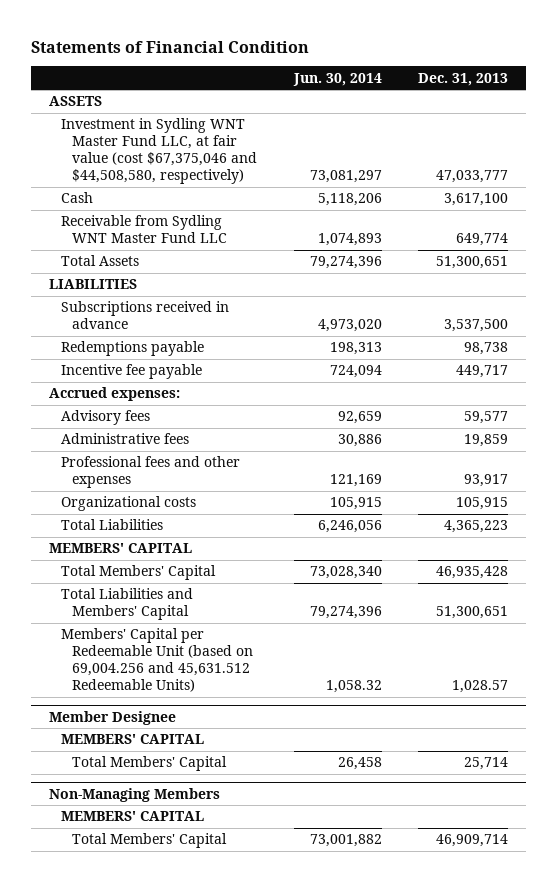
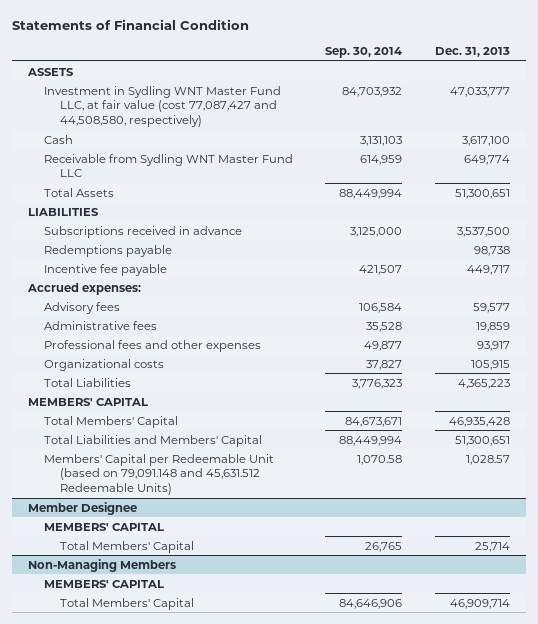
[292,72,382,86] Jun. 30, 2014 -> none
none -> [325,47,403,59] Sep. 30, 2014
[60,118,258,185] Investment in Sydling WNT Master Fund LLC, at fair value (cost $67,375,046 and $44,508,580, respectively) -> [44,85,282,128] Investment in Sydling WNT Master Fund LLC, at fair value (cost 77,087,427 and 44,508,580, respectively)
[60,628,254,693] Members' Capital per Redeemable Unit (based on 69,004.256 and 45,631.512 Redeemable Units) -> [44,453,275,496] Members' Capital per Redeemable Unit (based on 79,091.148 and 45,631.512 Redeemable Units)

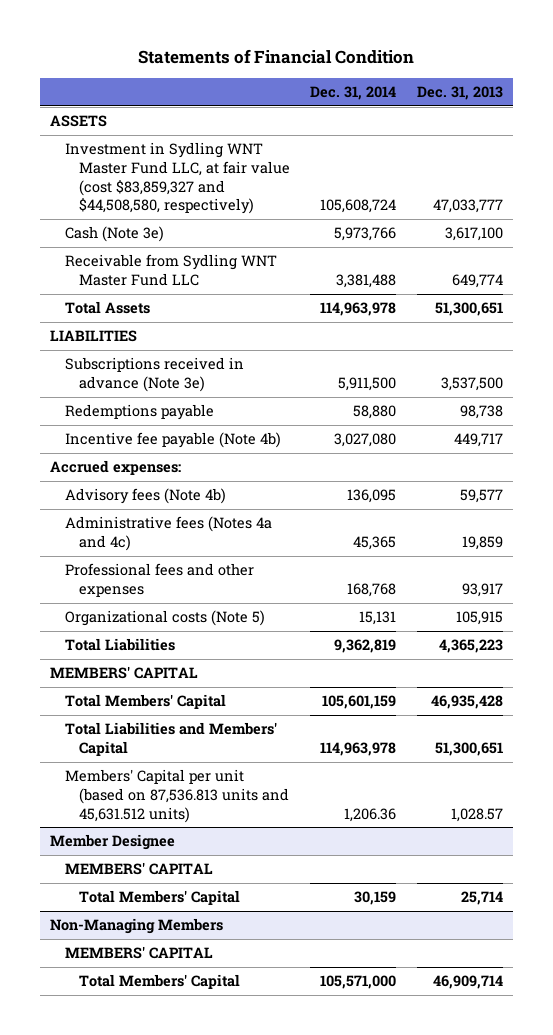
[325,47,403,59] Sep. 30, 2014 -> none
none -> [310,85,397,100] Dec. 31, 2014
[44,85,282,128] Investment in Sydling WNT Master Fund LLC, at fair value (cost 77,087,427 and 44,508,580, respectively) -> [64,142,291,215] Investment in Sydling WNT Master Fund LLC, at fair value (cost $83,859,327 and $44,508,580, respectively)
[44,134,74,144] Cash -> [64,226,164,243] Cash (Note 3e)
[44,225,243,238] Subscriptions received in advance -> [64,357,244,392] Subscriptions received in advance (Note 3e)
[44,263,168,276] Incentive fee payable -> [64,432,281,449] Incentive fee payable (Note 4b)
[44,301,121,314] Advisory fees -> [64,488,226,505] Advisory fees (Note 4b)
[44,320,158,330] Administrative fees -> [64,516,272,551] Administrative fees (Notes 4a and 4c)
[44,358,165,371] Organizational costs -> [64,610,265,627] Organizational costs (Note 5)
[44,453,275,496] Members' Capital per Redeemable Unit (based on 79,091.148 and 45,631.512 Redeemable Units) -> [64,769,290,823] Members' Capital per unit (based on 87,536.813 units and 45,631.512 units)

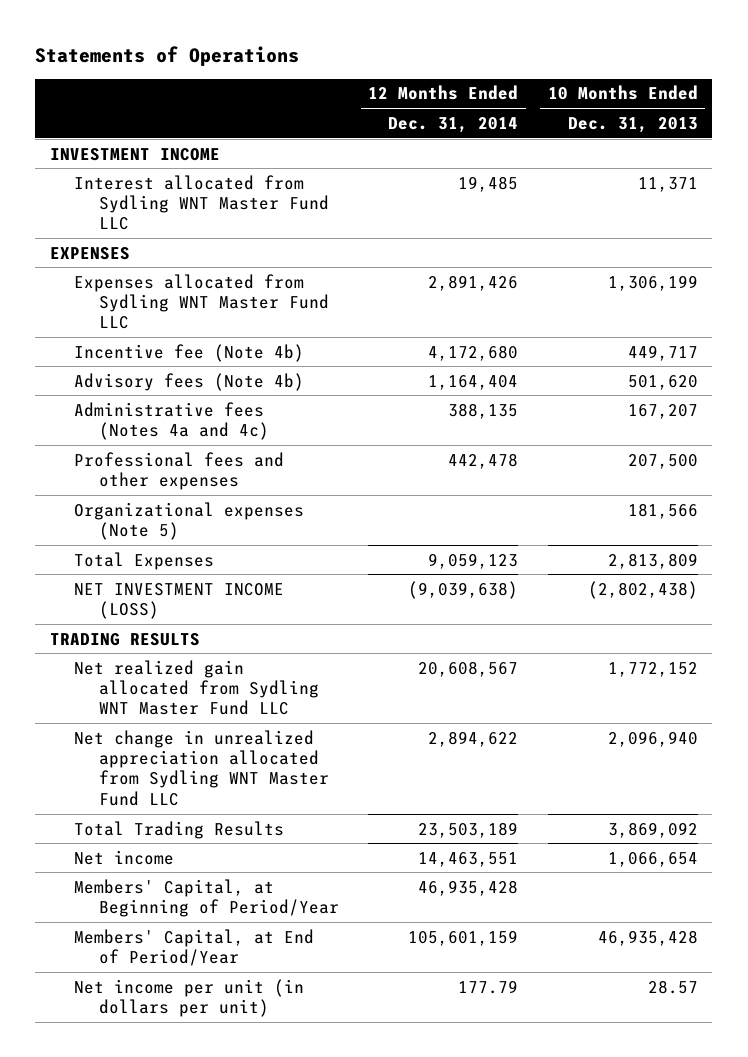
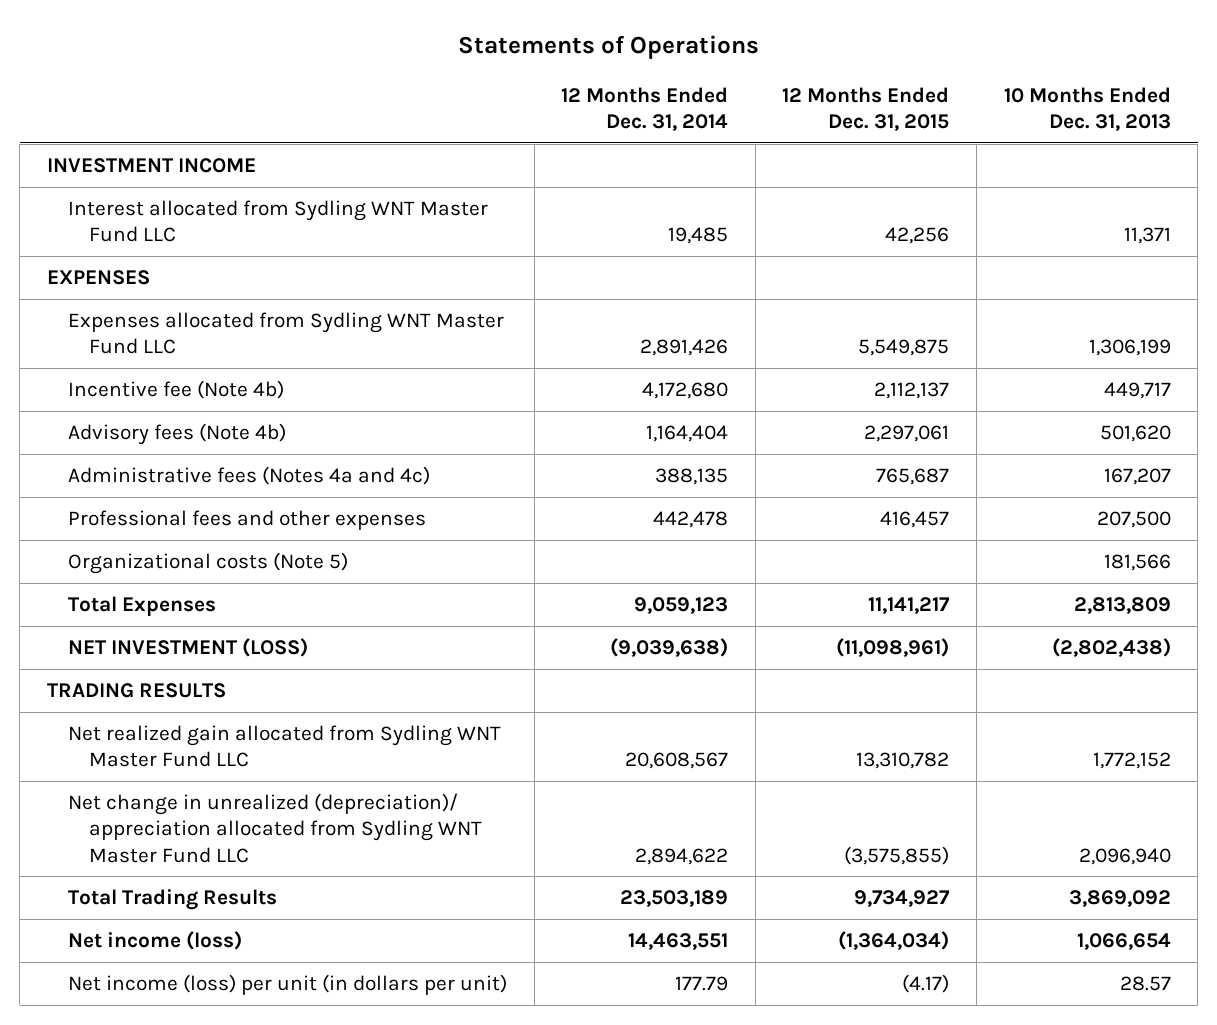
none -> [782,86,950,132] 12 Months Ended Dec. 31, 2015
[74,501,305,541] Organizational expenses (Note 5) -> [67,552,348,575] Organizational costs (Note 5)
[74,582,285,620] NET INVESTMENT INCOME (LOSS) -> [67,638,308,658] NET INVESTMENT (LOSS)
[74,729,329,806] Net change in unrealized appreciation allocated from Sydling WNT Master Fund LLC -> [67,793,483,863] Net change in unrealized (depreciation)/ appreciation allocated from Sydling WNT Master Fund LLC
[74,878,339,918] Members' Capital, at Beginning of Period/Year -> none
[74,928,315,967] Members' Capital, at End of Period/Year -> none
[74,849,175,865] Net income -> [67,931,242,951] Net income (loss)
[74,978,305,1018] Net income per unit (in dollars per unit) -> [67,974,507,996] Net income (loss) per unit (in dollars per unit)

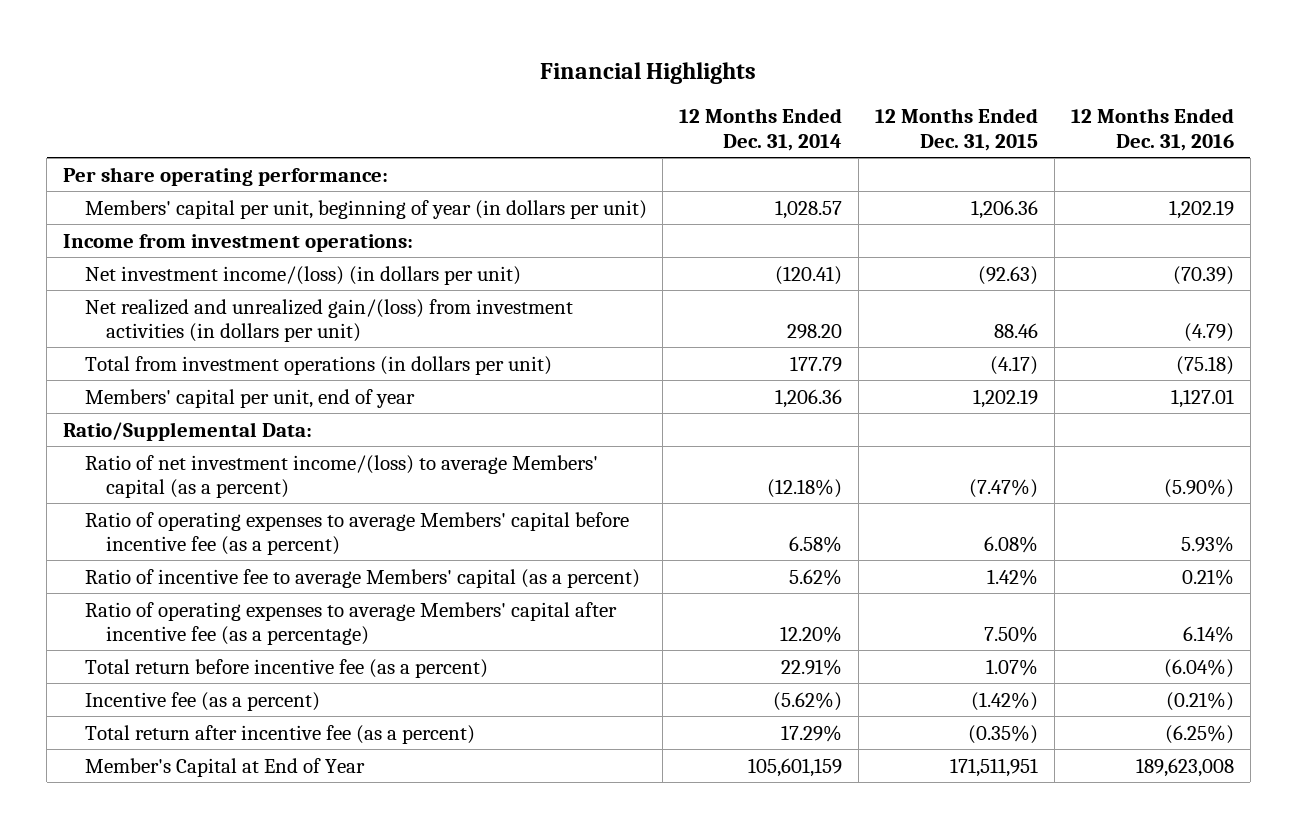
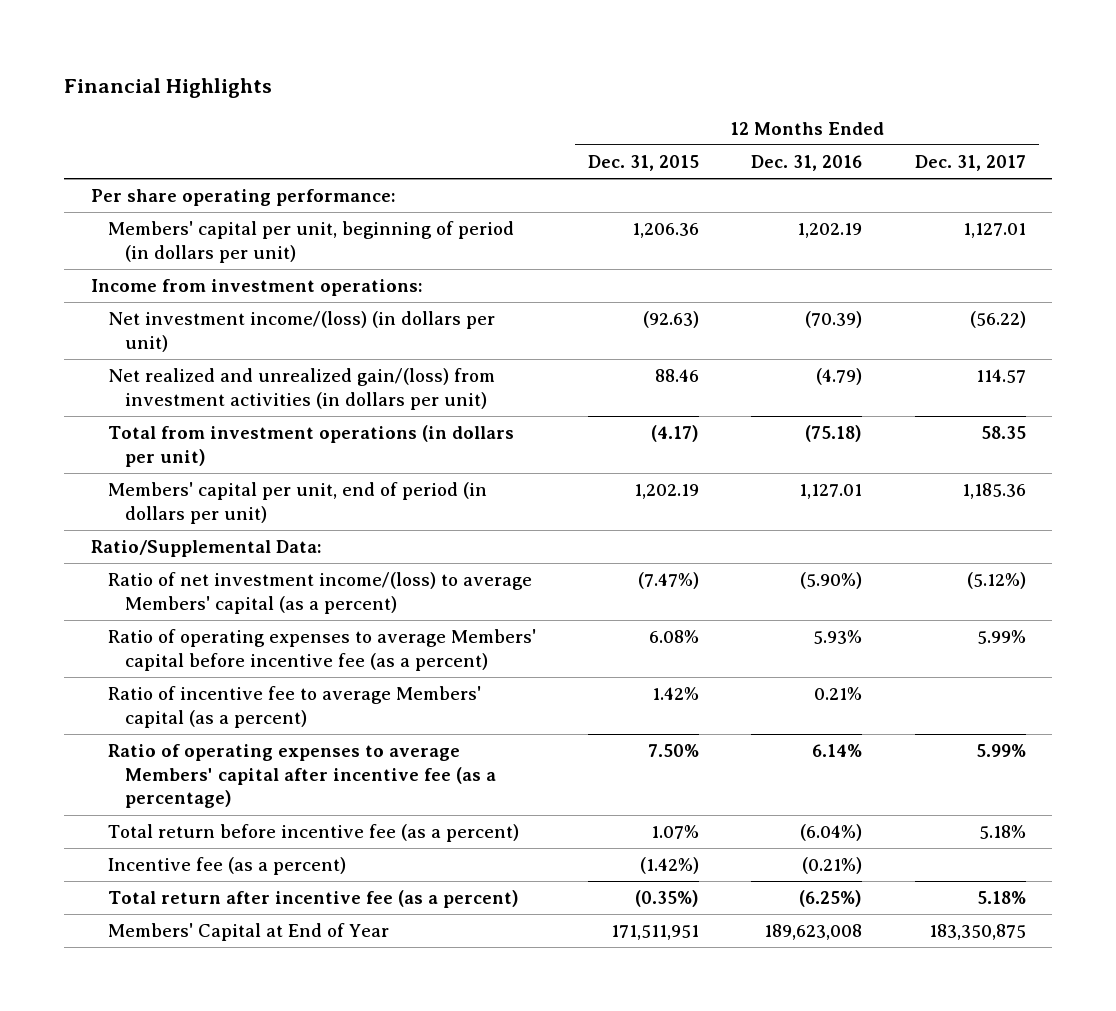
[679,108,843,151] 12 Months Ended Dec. 31, 2014 -> none
none -> [914,154,1026,171] Dec. 31, 2017
[84,199,647,219] Members' capital per unit, beginning of year (in dollars per unit) -> [107,221,514,263] Members' capital per unit, beginning of period (in dollars per unit)
[84,388,415,408] Members' capital per unit, end of year -> [107,482,487,524] Members' capital per unit, end of period (in dollars per unit)
[84,757,365,777] Member's Capital at End of Year -> [107,923,389,942] Members' Capital at End of Year

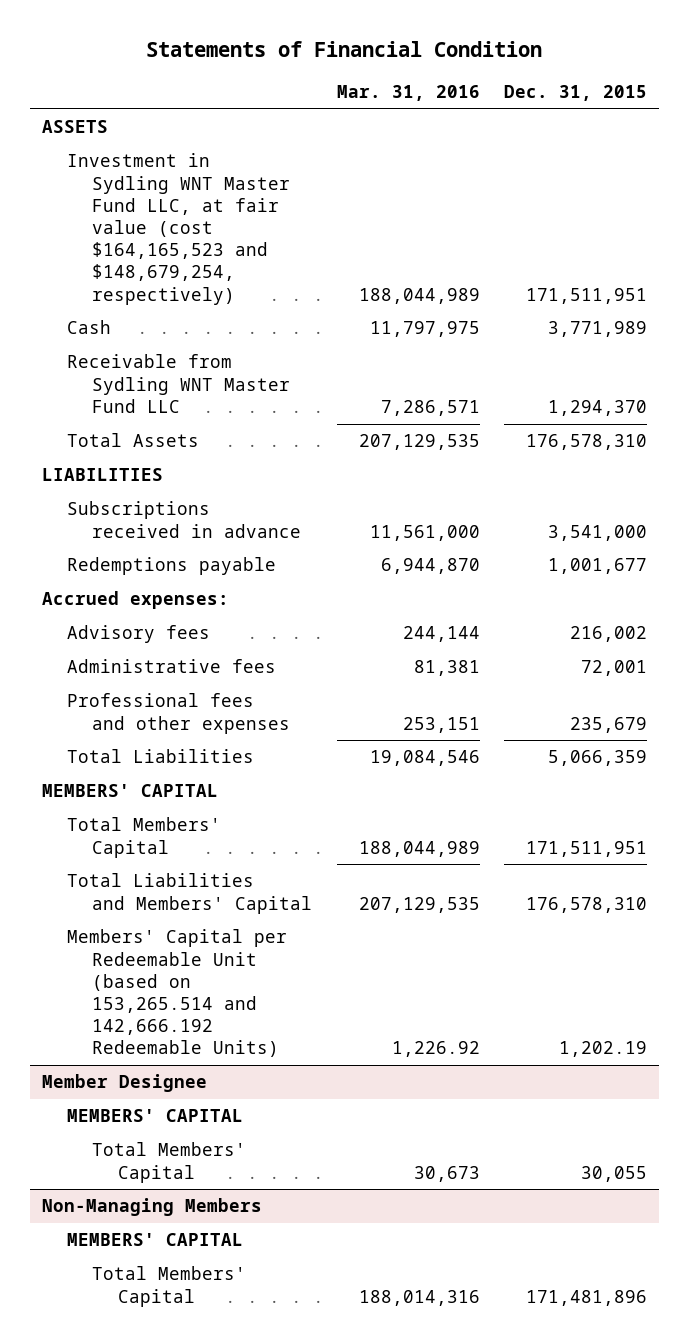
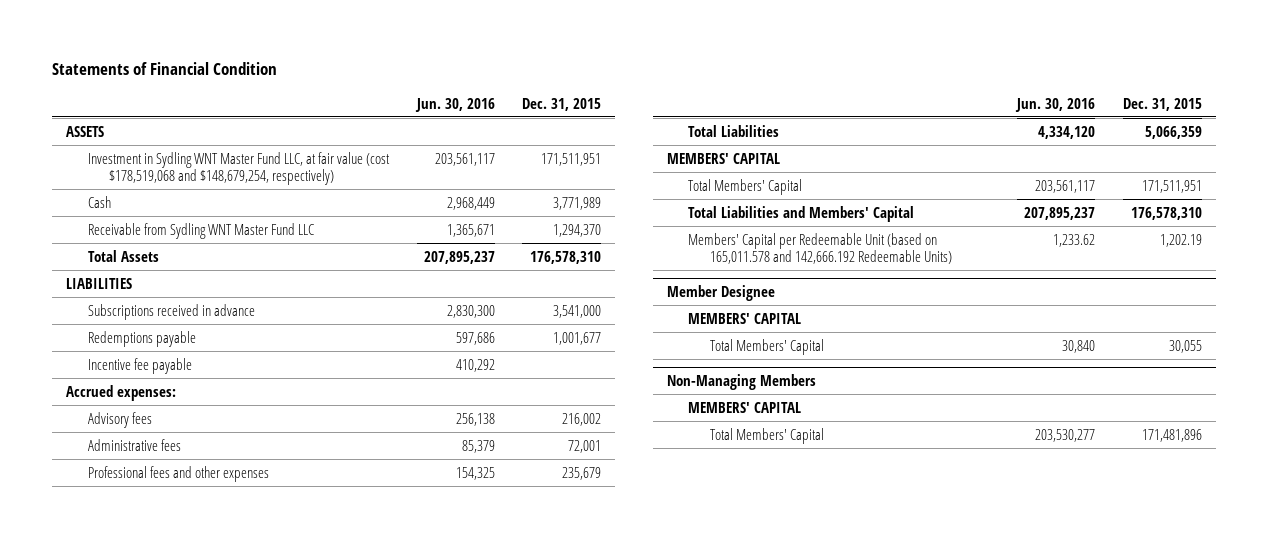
[336,85,480,102] Mar. 31, 2016 -> none
none -> [414,97,495,112] Jun. 30, 2016
[66,153,291,305] Investment in Sydling WNT Master Fund LLC, at fair value (cost $164,165,523 and $148,679,254, respectively) -> [87,151,390,186] Investment in Sydling WNT Master Fund LLC, at fair value (cost $178,519,068 and $148,679,254, respectively)
none -> [87,357,192,374] Incentive fee payable
[66,929,287,1058] Members' Capital per Redeemable Unit (based on 153,265.514 and 142,666.192 Redeemable Units) -> [688,232,952,265] Members' Capital per Redeemable Unit (based on 165,011.578 and 142,666.192 Redeemable Units)

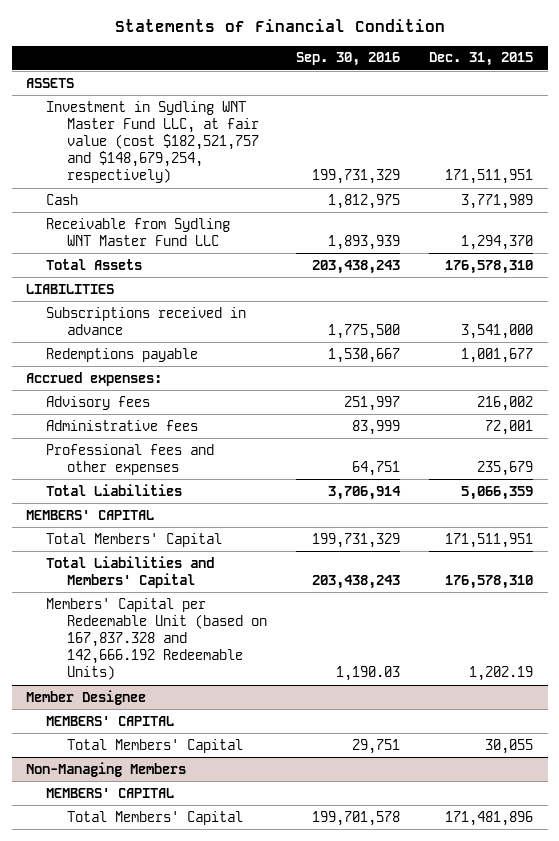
[414,97,495,112] Jun. 30, 2016 -> none
none -> [295,52,400,67] Sep. 30, 2016
[87,151,390,186] Investment in Sydling WNT Master Fund LLC, at fair value (cost $178,519,068 and $148,679,254, respectively) -> [46,100,259,184] Investment in Sydling WNT Master Fund LLC, at fair value (cost $182,521,757 and $148,679,254, respectively)
[87,357,192,374] Incentive fee payable -> none
[688,232,952,265] Members' Capital per Redeemable Unit (based on 165,011.578 and 142,666.192 Redeemable Units) -> [46,597,267,681] Members' Capital per Redeemable Unit (based on 167,837.328 and 142,666.192 Redeemable Units)

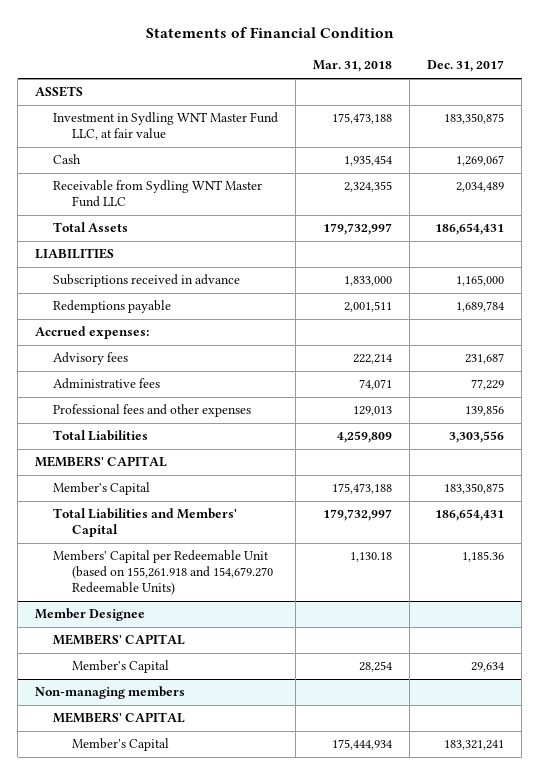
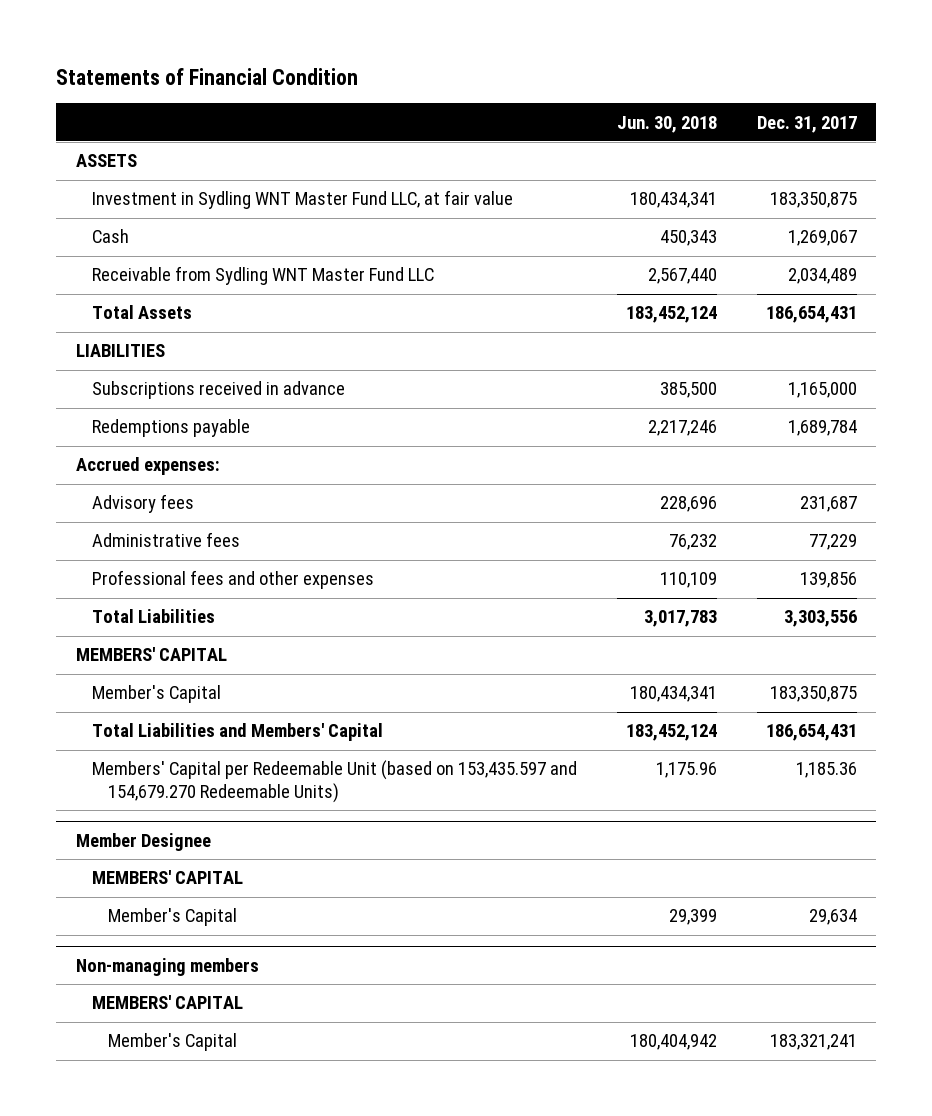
[313,60,393,73] Mar. 31, 2018 -> none
none -> [616,115,717,133] Jun. 30, 2018
[53,550,273,596] Members' Capital per Redeemable Unit (based on 155,261.918 and 154,679.270 Redeemable Units) -> [91,760,577,804] Members' Capital per Redeemable Unit (based on 153,435.597 and 154,679.270 Redeemable Units)

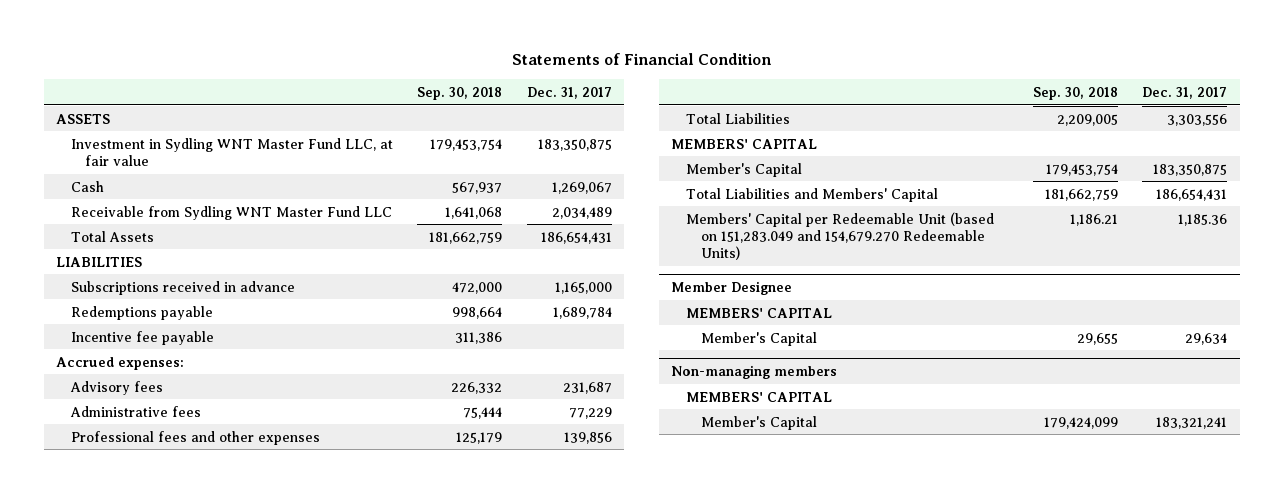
[616,115,717,133] Jun. 30, 2018 -> none
none -> [417,86,503,100] Sep. 30, 2018
none -> [70,330,214,345] Incentive fee payable
[91,760,577,804] Members' Capital per Redeemable Unit (based on 153,435.597 and 154,679.270 Redeemable Units) -> [686,211,995,260] Members' Capital per Redeemable Unit (based on 151,283.049 and 154,679.270 Redeemable Units)

